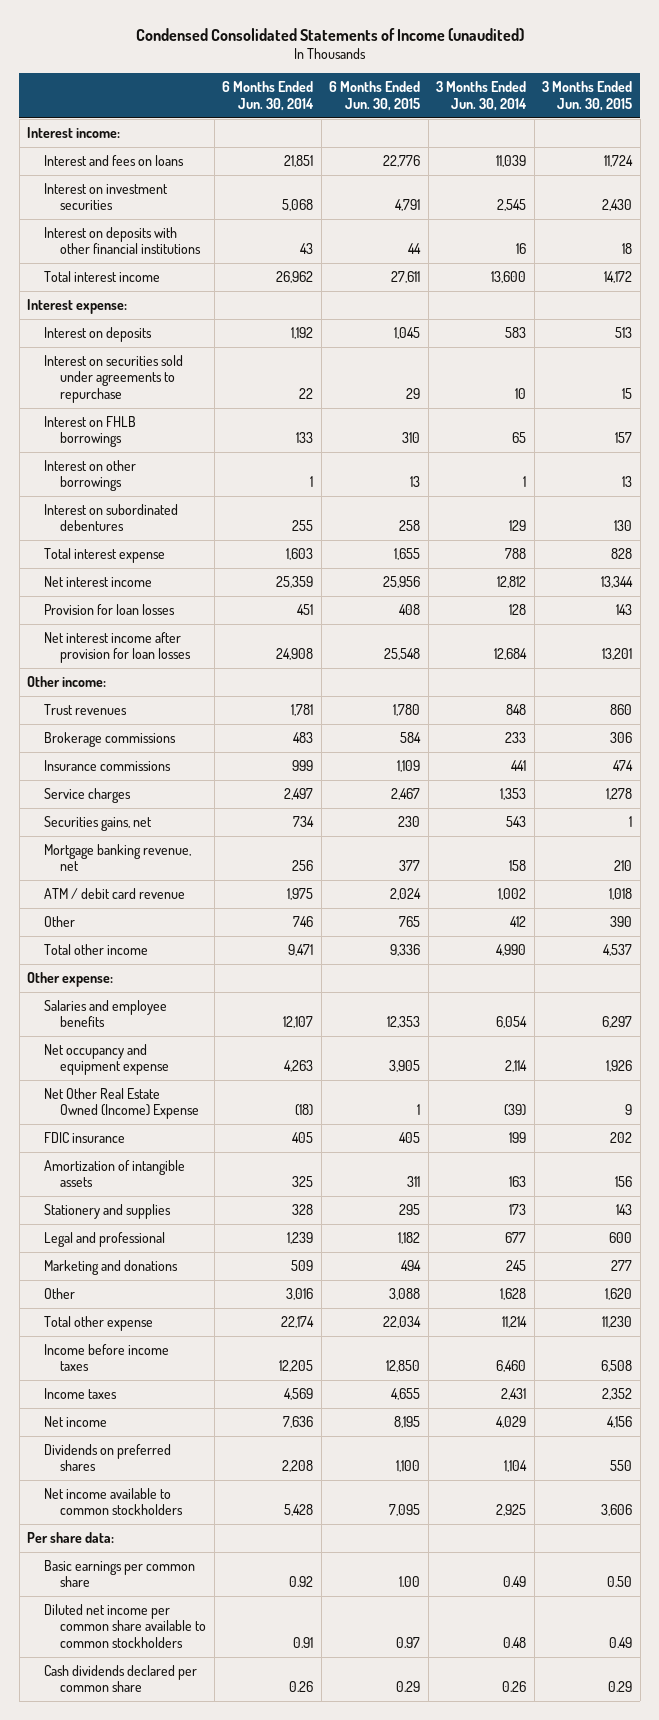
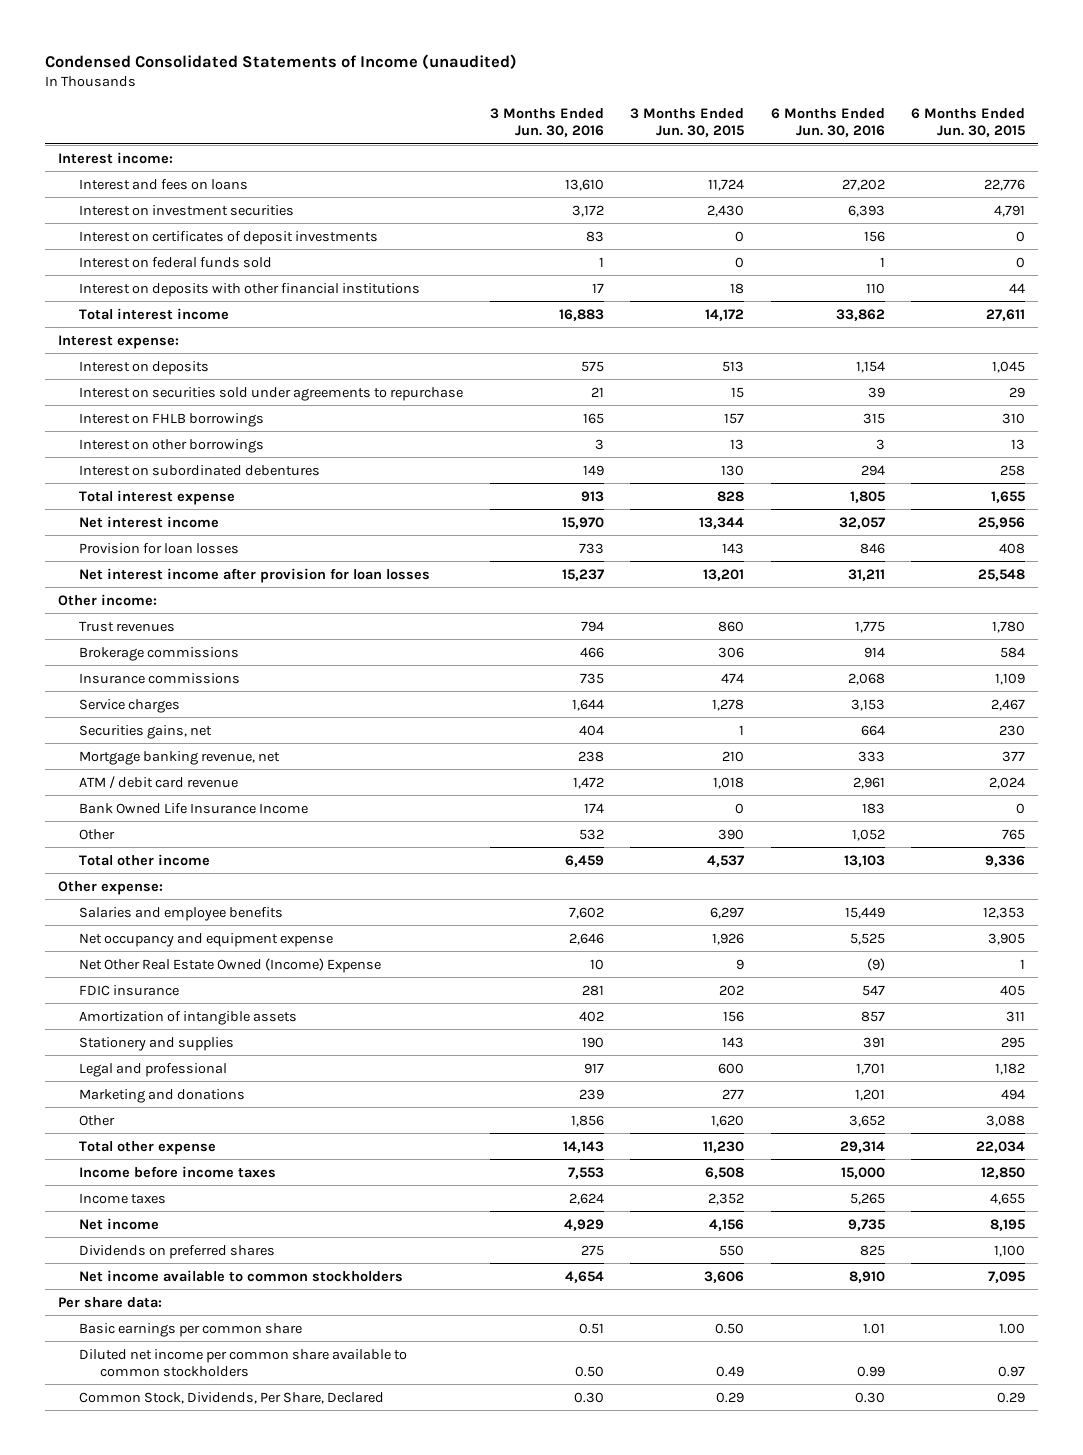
[222,81,315,111] 6 Months Ended Jun. 30, 2014 -> none
[436,81,528,111] 3 Months Ended Jun. 30, 2014 -> none
none -> [489,108,604,138] 3 Months Ended Jun. 30, 2016
none -> [770,108,885,138] 6 Months Ended Jun. 30, 2016
none -> [79,230,379,245] Interest on certificates of deposit investments
none -> [79,256,273,268] Interest on federal funds sold
none -> [79,802,309,814] Bank Owned Life Insurance Income
[43,1664,197,1693] Cash dividends declared per common share -> [79,1391,385,1404] Common Stock, Dividends, Per Share, Declared

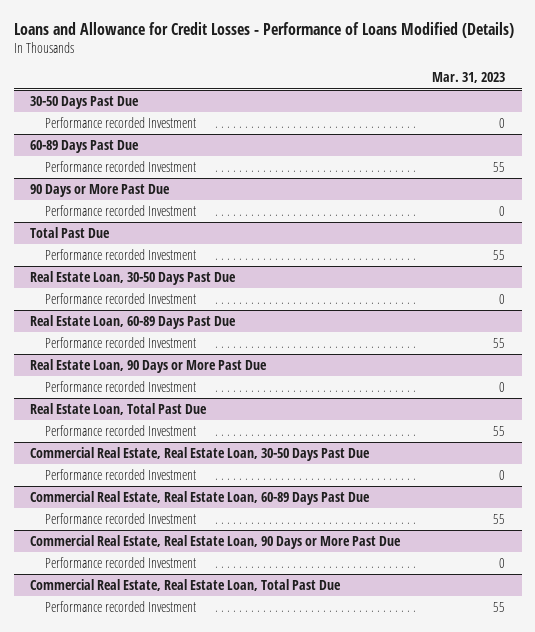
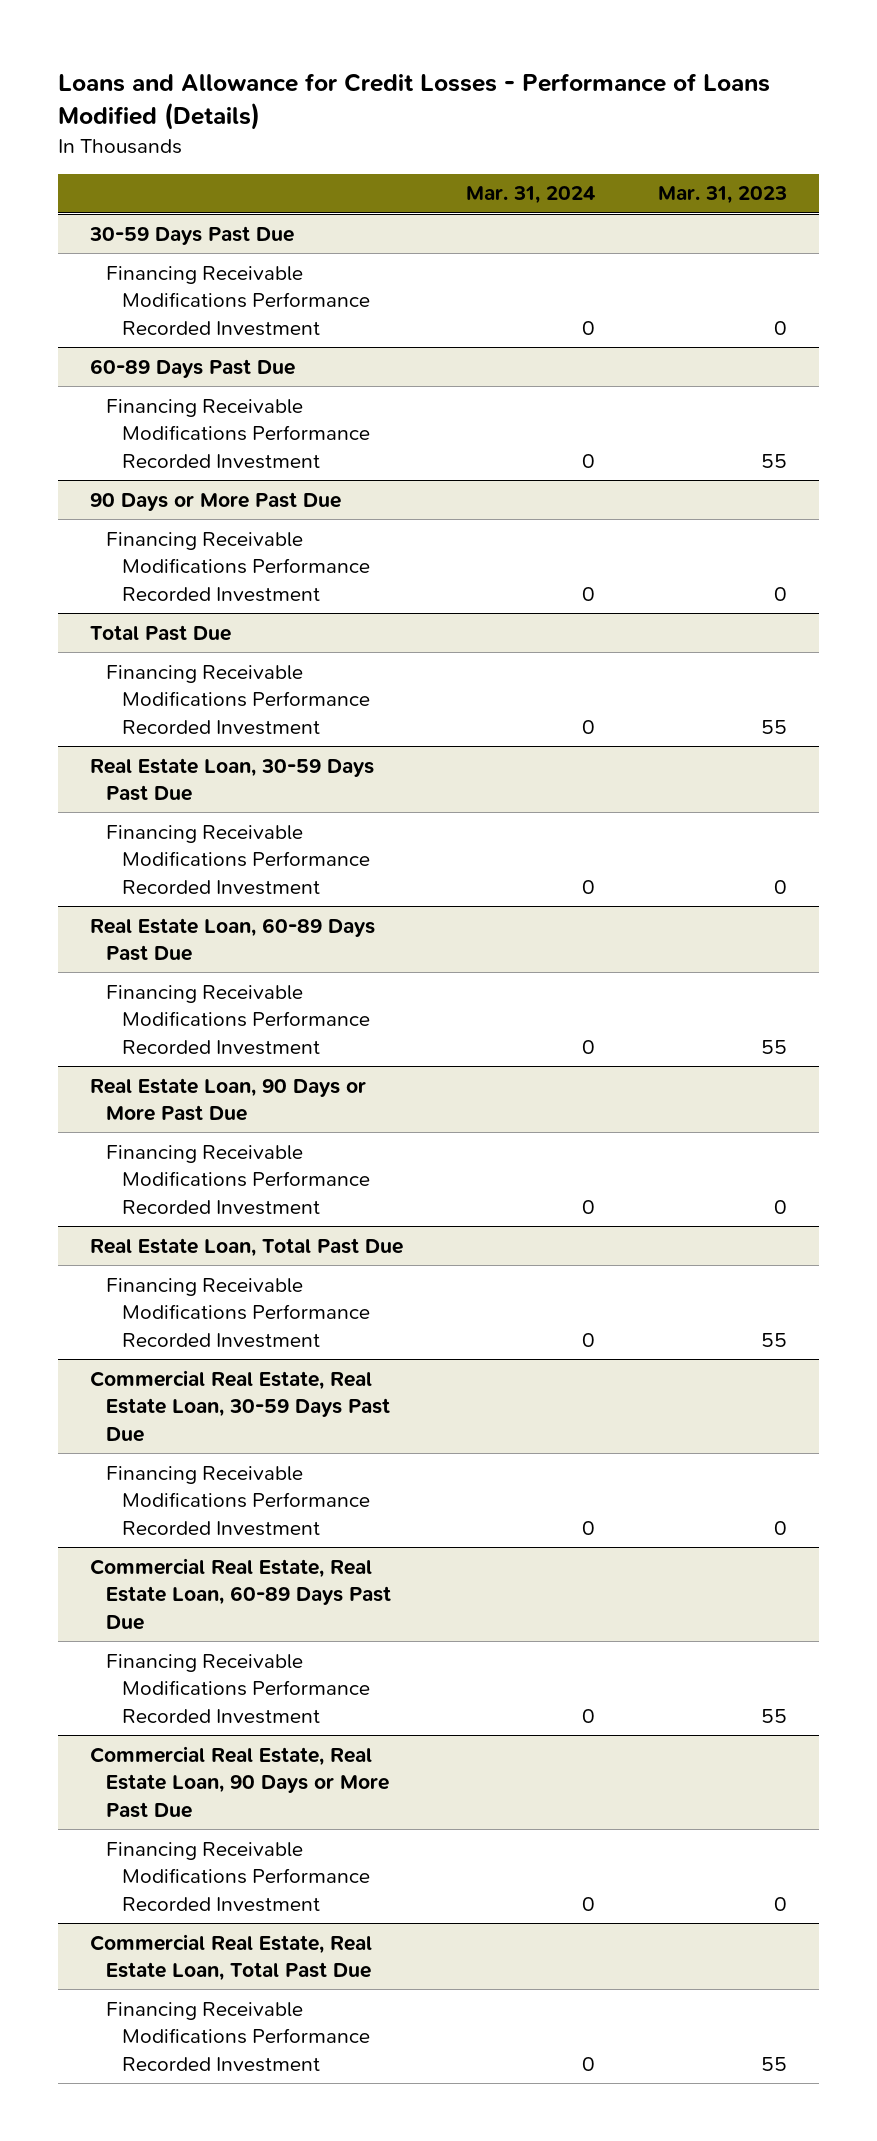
none -> [465,186,595,205] Mar. 31, 2024
[30,95,140,109] 30-50 Days Past Due -> [88,225,294,245] 30-59 Days Past Due
[44,116,196,128] Performance recorded Investment -> [105,265,371,336] Financing Receivable Modifications Performance Recorded Investment
[44,160,196,172] Performance recorded Investment -> [105,398,371,469] Financing Receivable Modifications Performance Recorded Investment
[44,204,196,216] Performance recorded Investment -> [105,531,371,602] Financing Receivable Modifications Performance Recorded Investment
[44,248,196,260] Performance recorded Investment -> [105,664,371,735] Financing Receivable Modifications Performance Recorded Investment
[30,270,237,285] Real Estate Loan, 30-50 Days Past Due -> [89,757,374,802] Real Estate Loan, 30-59 Days Past Due
[44,292,196,304] Performance recorded Investment -> [105,824,371,895] Financing Receivable Modifications Performance Recorded Investment
[44,336,196,348] Performance recorded Investment -> [105,984,371,1055] Financing Receivable Modifications Performance Recorded Investment
[44,380,196,392] Performance recorded Investment -> [105,1144,371,1215] Financing Receivable Modifications Performance Recorded Investment
[44,424,196,436] Performance recorded Investment -> [105,1277,371,1348] Financing Receivable Modifications Performance Recorded Investment
[30,446,371,461] Commercial Real Estate, Real Estate Loan, 30-50 Days Past Due -> [89,1369,390,1442] Commercial Real Estate, Real Estate Loan, 30-59 Days Past Due
[44,468,196,480] Performance recorded Investment -> [105,1465,371,1536] Financing Receivable Modifications Performance Recorded Investment
[44,512,196,524] Performance recorded Investment -> [105,1653,371,1724] Financing Receivable Modifications Performance Recorded Investment
[44,556,196,568] Performance recorded Investment -> [105,1841,371,1912] Financing Receivable Modifications Performance Recorded Investment
[44,600,196,612] Performance recorded Investment -> [105,2001,371,2072] Financing Receivable Modifications Performance Recorded Investment

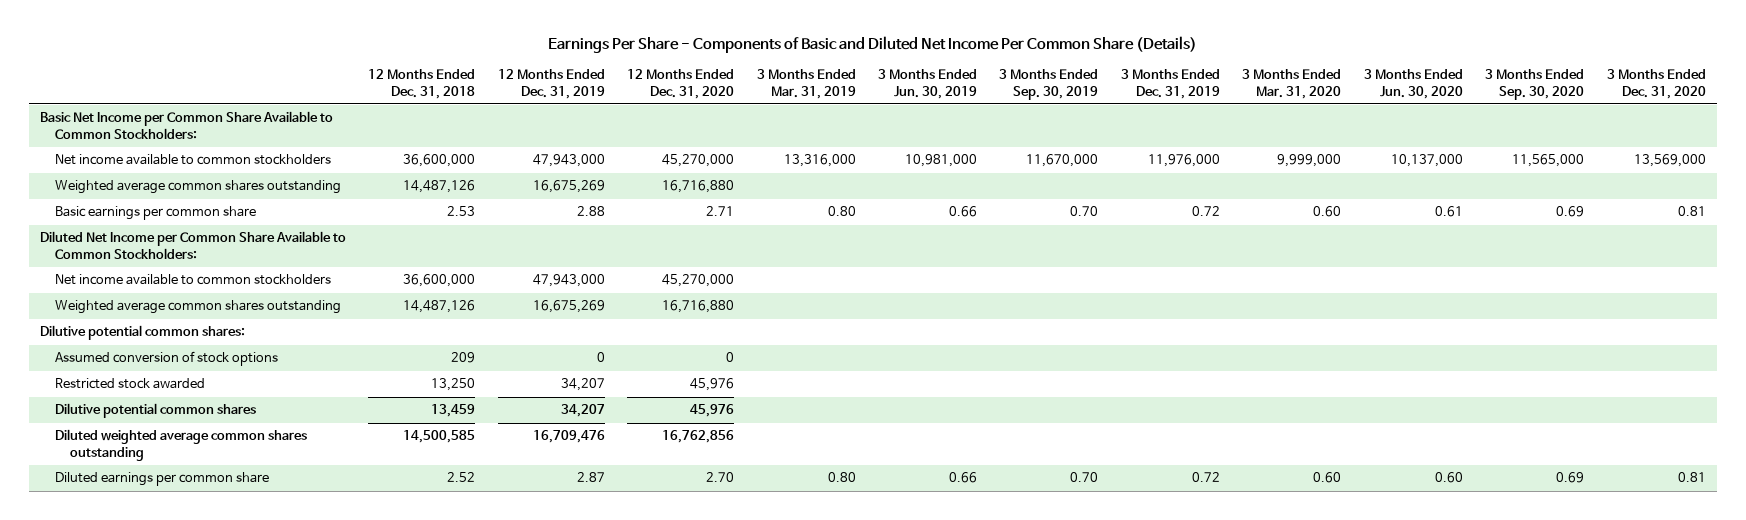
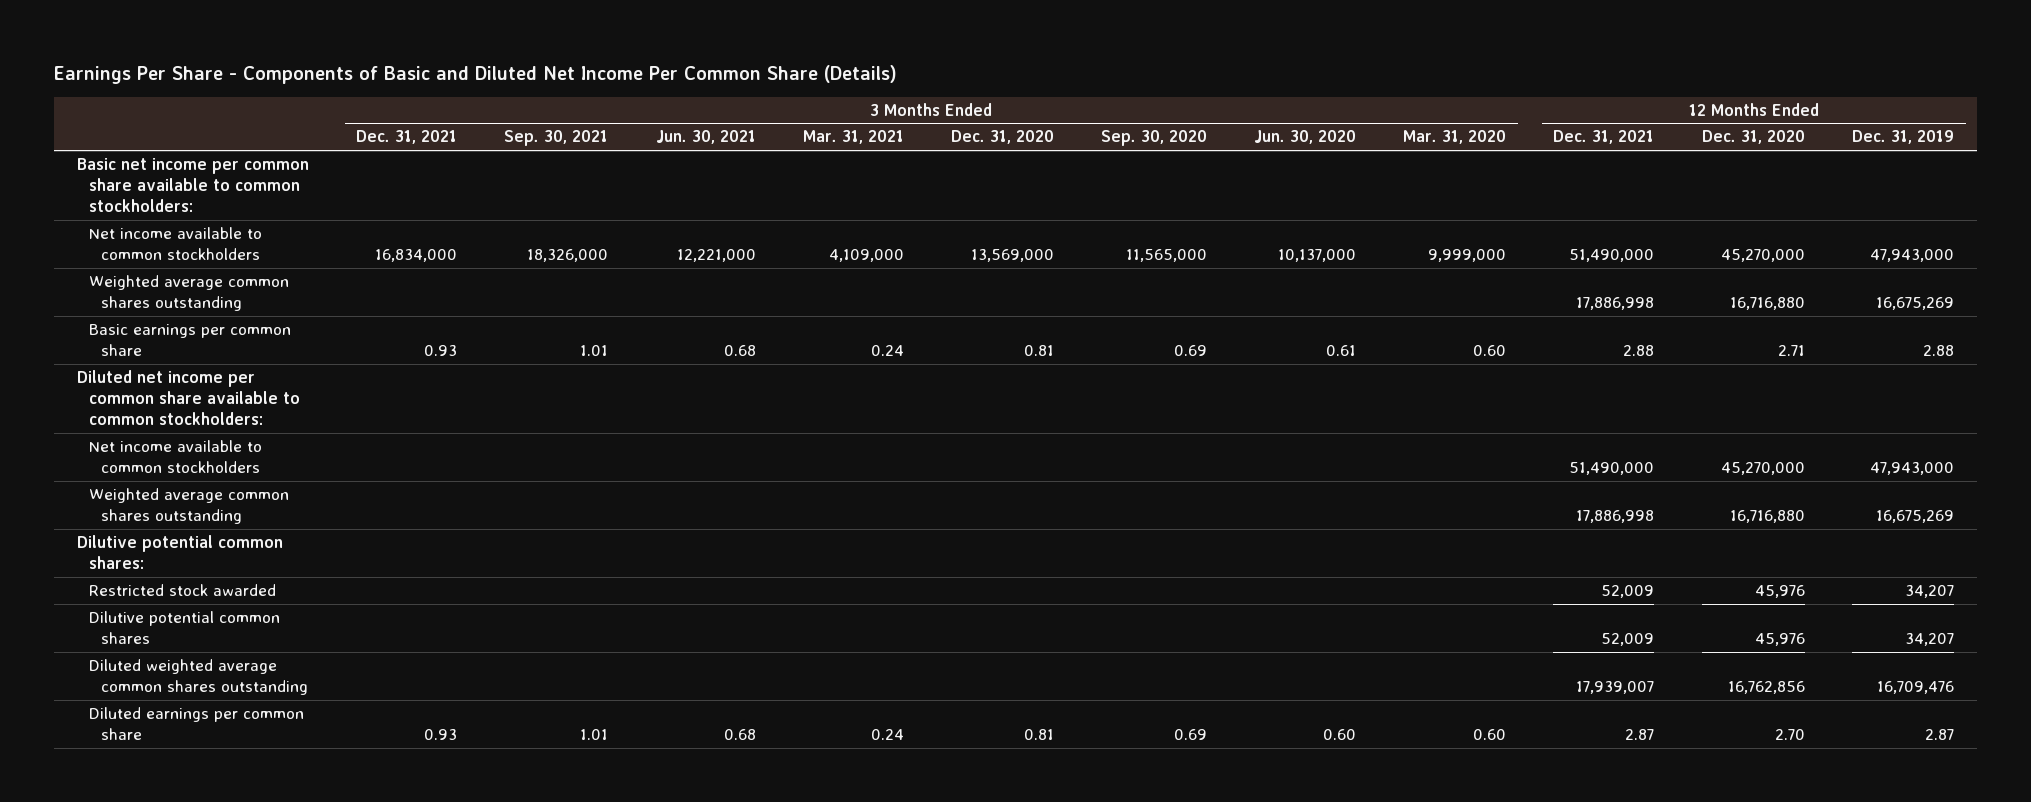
[368,69,476,99] 12 Months Ended Dec. 31, 2018 -> none
[756,69,856,99] 3 Months Ended Mar. 31, 2019 -> none
[878,69,978,99] 3 Months Ended Jun. 30, 2019 -> none
[999,69,1099,100] 3 Months Ended Sep. 30, 2019 -> none
[1120,69,1220,99] 3 Months Ended Dec. 31, 2019 -> none
none -> [356,130,458,145] Dec. 31, 2021
none -> [504,130,609,147] Sep. 30, 2021
none -> [655,130,756,145] Jun. 30, 2021
none -> [802,130,904,145] Mar. 31, 2021
none -> [1553,130,1655,145] Dec. 31, 2021
[39,111,333,140] Basic Net Income per Common Share Available to Common Stockholders: -> [77,158,310,213] Basic net income per common share available to common stockholders:
[39,231,346,260] Diluted Net Income per Common Share Available to Common Stockholders: -> [77,370,301,426] Diluted net income per common share available to common stockholders:
[54,351,278,367] Assumed conversion of stock options -> none

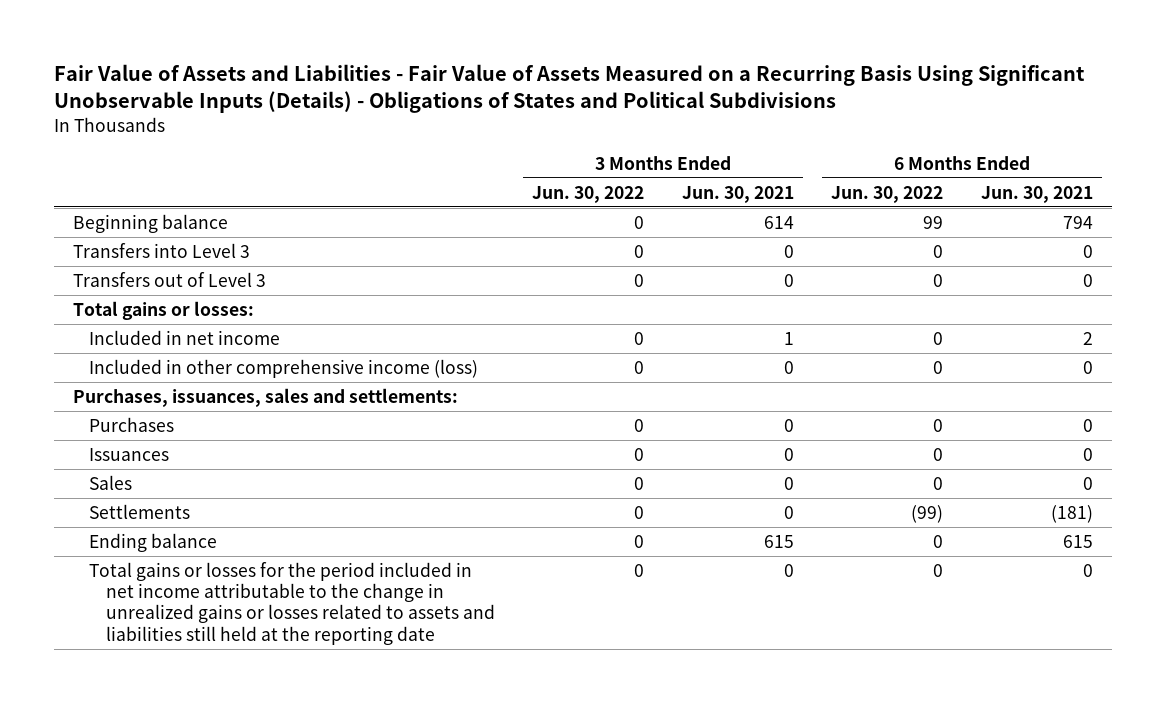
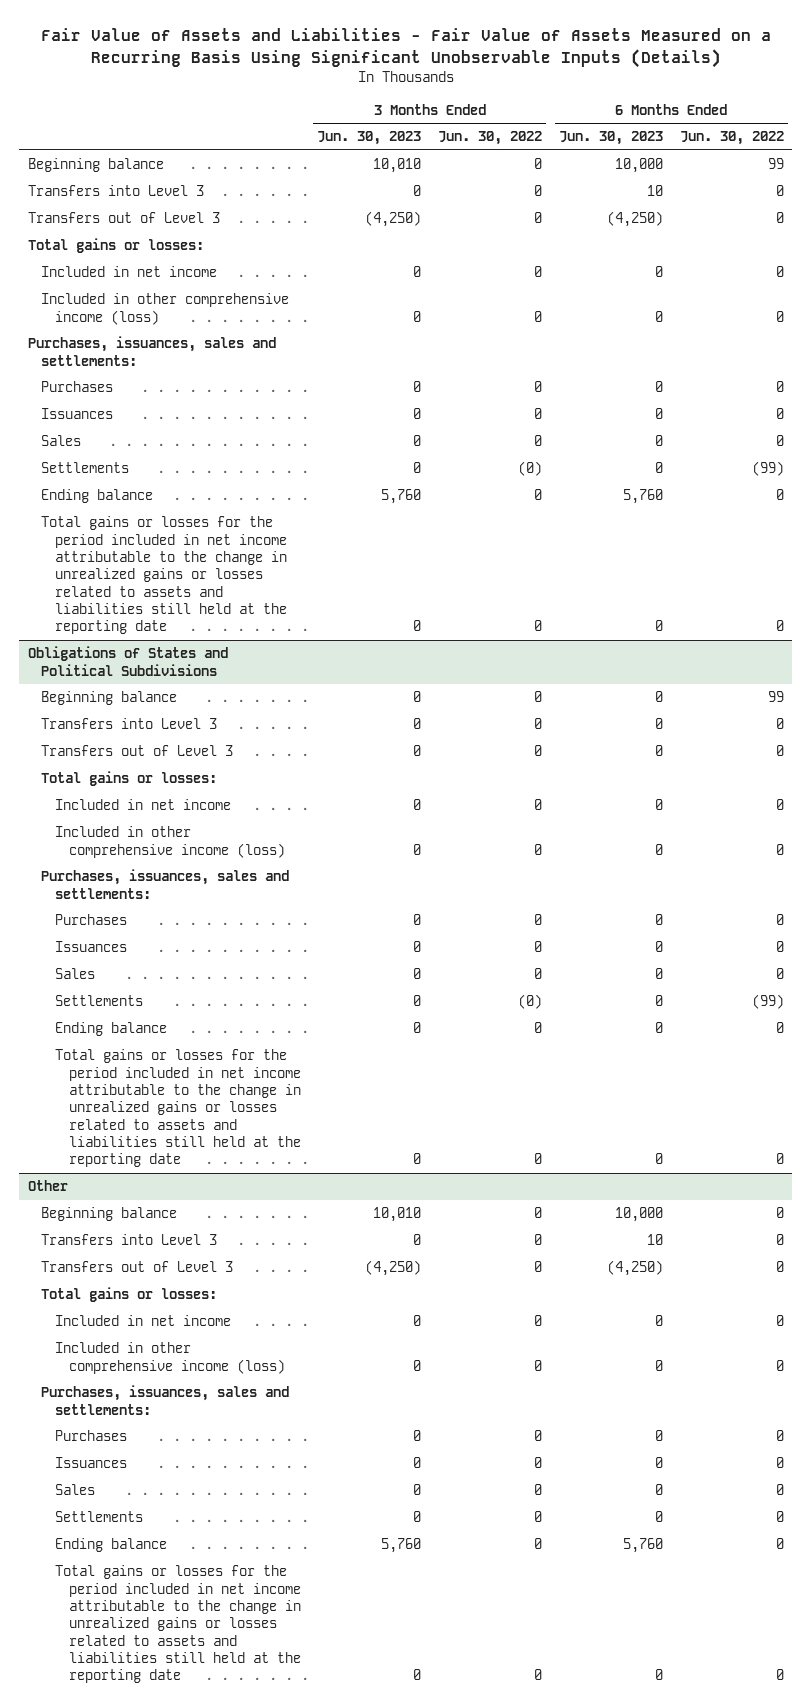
[54,64,1086,114] Fair Value of Assets and Liabilities - Fair Value of Assets Measured on a Recurring Basis Using Significant Unobservable Inputs (Details) - Obligations of States and Political Subdivisions -> [40,28,771,69] Fair Value of Assets and Liabilities - Fair Value of Assets Measured on a Recurring Basis Using Significant Unobservable Inputs (Details)
[681,185,794,203] Jun. 30, 2021 -> none
[980,185,1093,203] Jun. 30, 2021 -> none
none -> [317,131,422,146] Jun. 30, 2023
none -> [558,131,663,146] Jun. 30, 2023
[634,505,645,519] 0 -> [518,461,543,477] (0)
none -> [27,646,228,676] Obligations of States and Political Subdivisions
none -> [41,691,178,706] Beginning balance
none -> [41,718,218,730] Transfers into Level 3
none -> [41,745,234,757] Transfers out of Level 3
none -> [41,771,218,787] Total gains or losses:
none -> [54,799,231,811] Included in net income
none -> [54,826,285,858] Included in other comprehensive income (loss)
none -> [41,869,290,899] Purchases, issuances, sales and settlements:
none -> [54,914,127,926] Purchases
none -> [54,941,127,953] Issuances
none -> [54,968,95,980] Sales
none -> [54,995,143,1007] Settlements
none -> [54,1022,167,1037] Ending balance
none -> [54,1049,301,1168] Total gains or losses for the period included in net income attributable to the change in unrealized gains or losses related to assets and liabilities still held at the reporting date
none -> [27,1180,68,1192] Other
none -> [41,1207,178,1222] Beginning balance
none -> [41,1234,218,1246] Transfers into Level 3
none -> [41,1261,234,1273] Transfers out of Level 3
none -> [41,1287,218,1303] Total gains or losses:
none -> [54,1315,231,1327] Included in net income
none -> [54,1342,285,1374] Included in other comprehensive income (loss)
none -> [41,1385,290,1415] Purchases, issuances, sales and settlements:
none -> [54,1430,127,1442] Purchases
none -> [54,1457,127,1469] Issuances
none -> [54,1484,95,1496] Sales
none -> [54,1511,143,1523] Settlements
none -> [54,1538,167,1553] Ending balance
none -> [54,1565,301,1684] Total gains or losses for the period included in net income attributable to the change in unrealized gains or losses related to assets and liabilities still held at the reporting date

